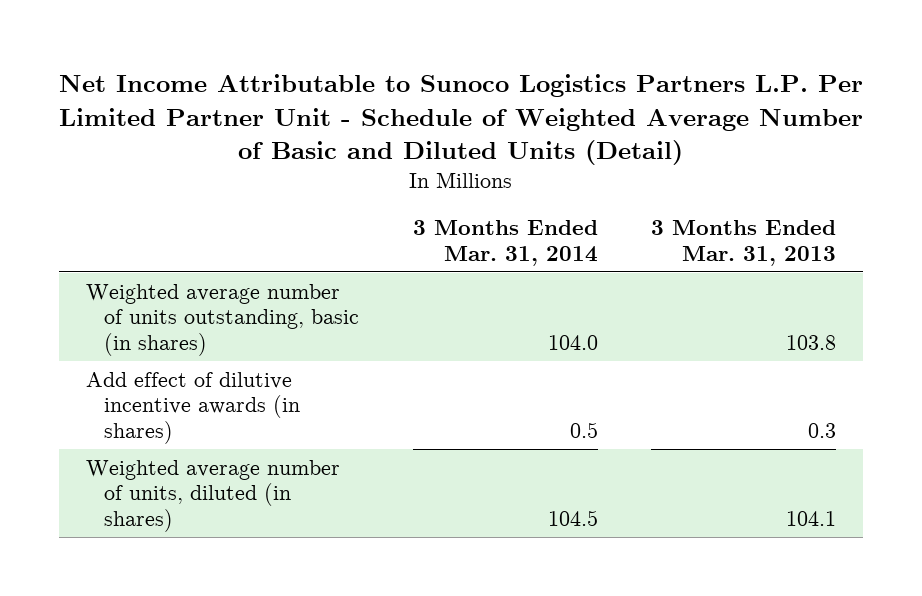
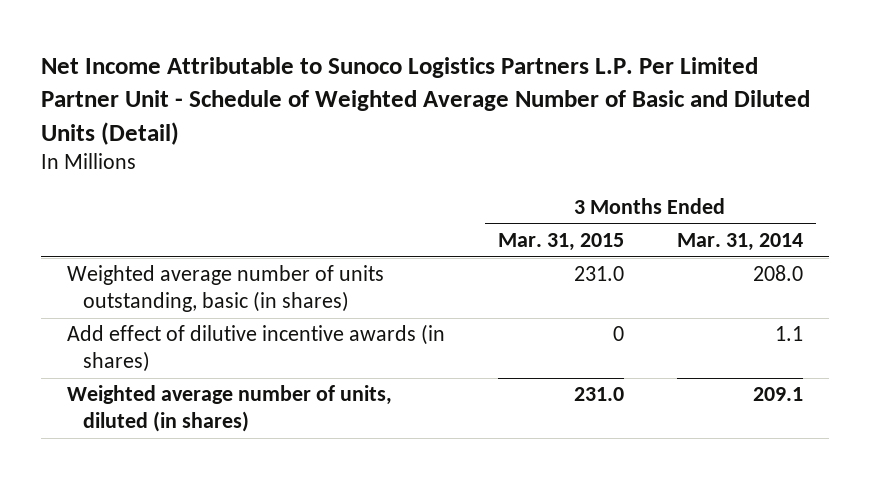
[651,220,837,266] 3 Months Ended Mar. 31, 2013 -> none
none -> [497,233,624,252] Mar. 31, 2015
[547,334,598,350] 104.0 -> [752,265,803,282] 208.0
[569,421,598,438] 0.5 -> [774,326,803,342] 1.1
[547,509,598,526] 104.5 -> [752,387,803,402] 209.1

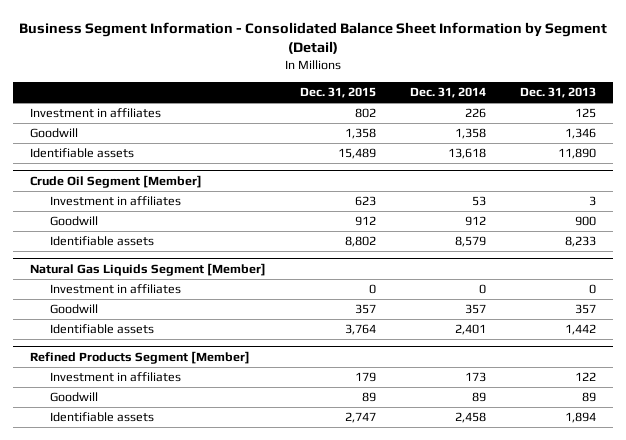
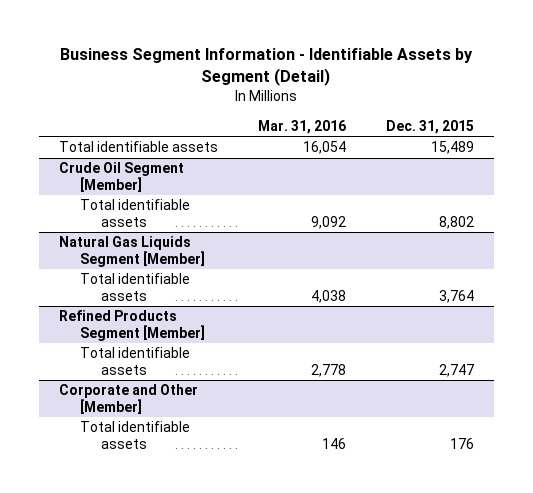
[18,21,607,55] Business Segment Information - Consolidated Balance Sheet Information by Segment (Detail) -> [60,48,474,87] Business Segment Information - Identifiable Assets by Segment (Detail)
[409,87,486,99] Dec. 31, 2014 -> none
[519,87,596,99] Dec. 31, 2013 -> none
none -> [257,119,346,134] Mar. 31, 2016
[30,108,162,119] Investment in affiliates -> none
[30,128,79,139] Goodwill -> none
[30,148,135,159] Identifiable assets -> [58,141,218,153] Total identifiable assets
[49,196,181,207] Investment in affiliates -> none
[49,216,98,227] Goodwill -> none
[49,236,154,247] Identifiable assets -> [79,199,190,227] Total identifiable assets
[49,284,181,295] Investment in affiliates -> none
[49,304,98,315] Goodwill -> none
[49,324,154,335] Identifiable assets -> [79,273,190,301] Total identifiable assets
[49,372,181,383] Investment in affiliates -> none
[49,392,98,403] Goodwill -> none
[49,412,154,423] Identifiable assets -> [79,347,190,375] Total identifiable assets
none -> [58,384,198,414] Corporate and Other [Member]
none -> [79,421,190,449] Total identifiable assets

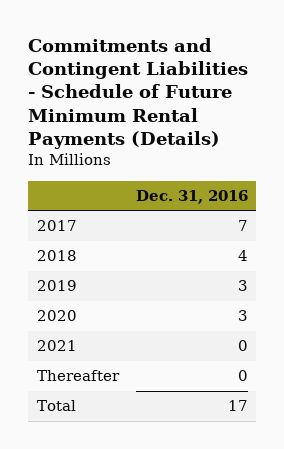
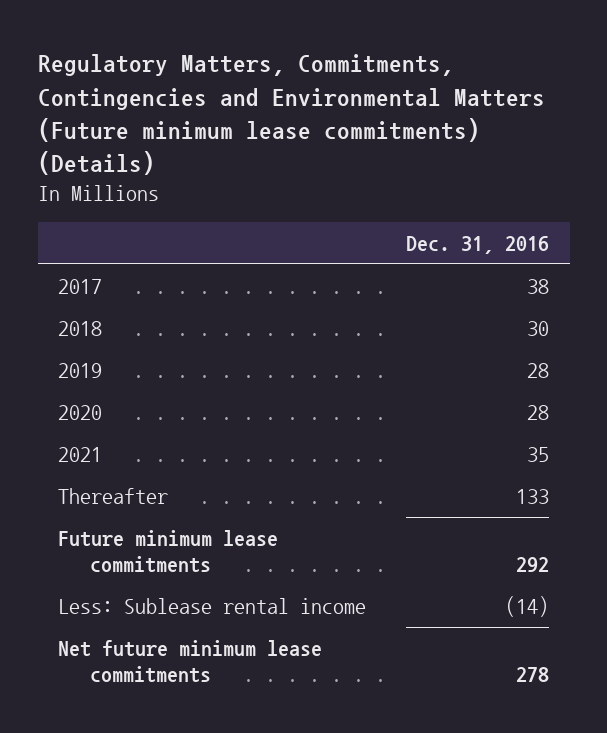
[28,37,249,150] Commitments and Contingent Liabilities - Schedule of Future Minimum Rental Payments (Details) -> [37,54,545,176] Regulatory Matters, Commitments, Contingencies and Environmental Matters (Future minimum lease commitments) (Details)
[36,400,76,412] Total -> none
[237,220,248,232] 7 -> [527,278,550,294] 38
[237,250,248,262] 4 -> [527,320,550,336] 30
[237,280,248,292] 3 -> [527,362,550,378] 28
[237,310,248,322] 3 -> [527,404,550,420] 28
[237,340,248,352] 0 -> [527,446,550,462] 35
[237,370,248,382] 0 -> [516,488,550,504] 133
none -> [57,529,278,573] Future minimum lease commitments
none -> [57,597,366,614] Less: Sublease rental income
none -> [57,639,322,683] Net future minimum lease commitments

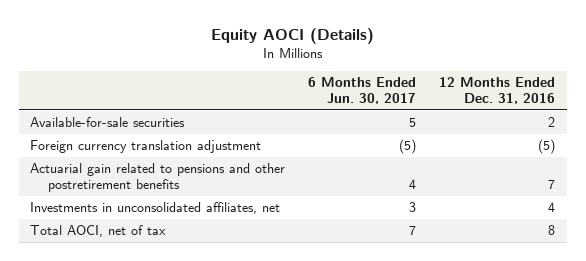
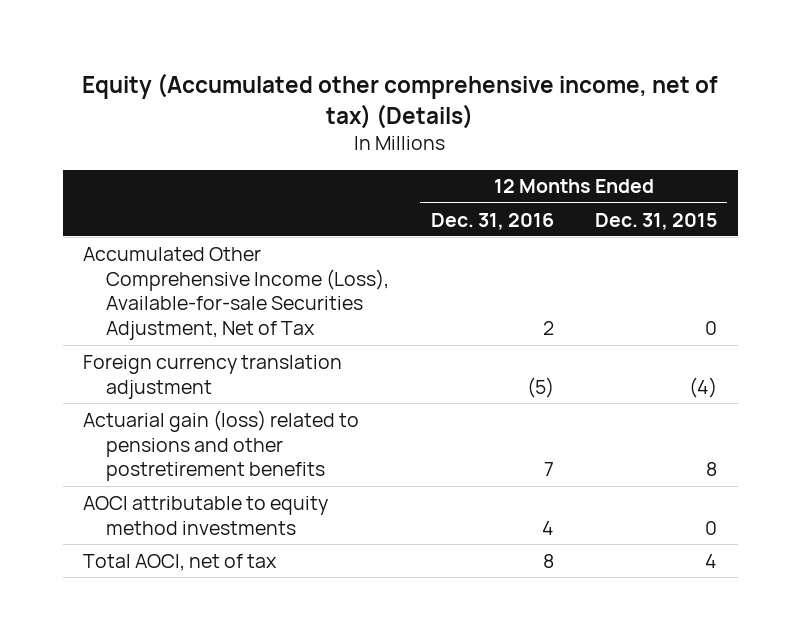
[210,27,374,44] Equity AOCI (Details) -> [82,73,719,129] Equity (Accumulated other comprehensive income, net of tax) (Details)
[308,77,417,104] 6 Months Ended Jun. 30, 2017 -> none
none -> [594,212,717,230] Dec. 31, 2015
[30,117,186,128] Available-for-sale securities -> [83,246,390,341] Accumulated Other Comprehensive Income (Loss), Available-for-sale Securities Adjustment, Net of Tax
[30,163,286,192] Actuarial gain related to pensions and other postretirement benefits -> [83,409,360,482] Actuarial gain (loss) related to pensions and other postretirement benefits
[30,202,281,215] Investments in unconsolidated affiliates, net -> [83,495,329,535] AOCI attributable to equity method investments

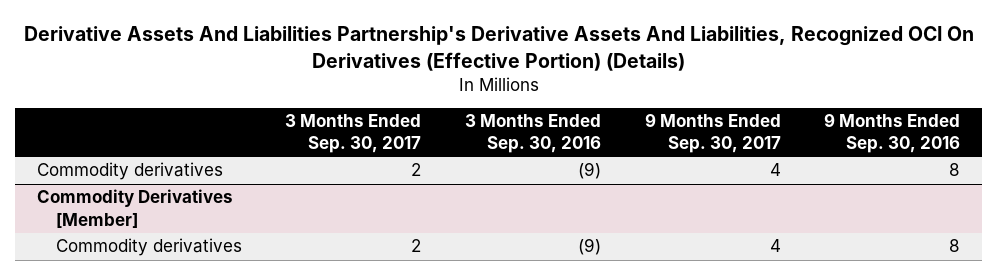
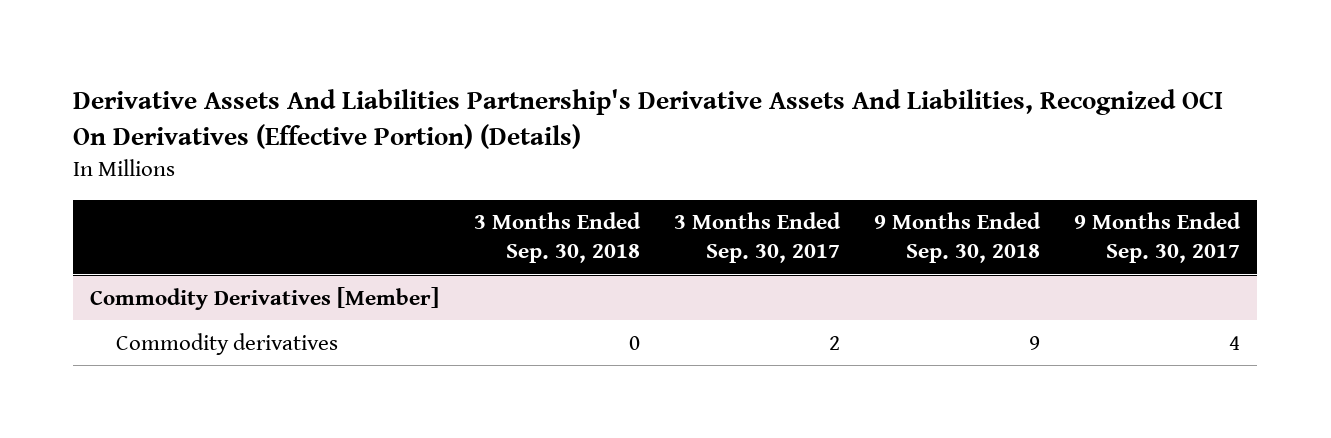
[465,114,602,154] 3 Months Ended Sep. 30, 2016 -> none
[824,113,961,154] 9 Months Ended Sep. 30, 2016 -> none
none -> [473,212,641,264] 3 Months Ended Sep. 30, 2018
none -> [874,212,1042,264] 9 Months Ended Sep. 30, 2018
[36,162,223,181] Commodity derivatives -> none

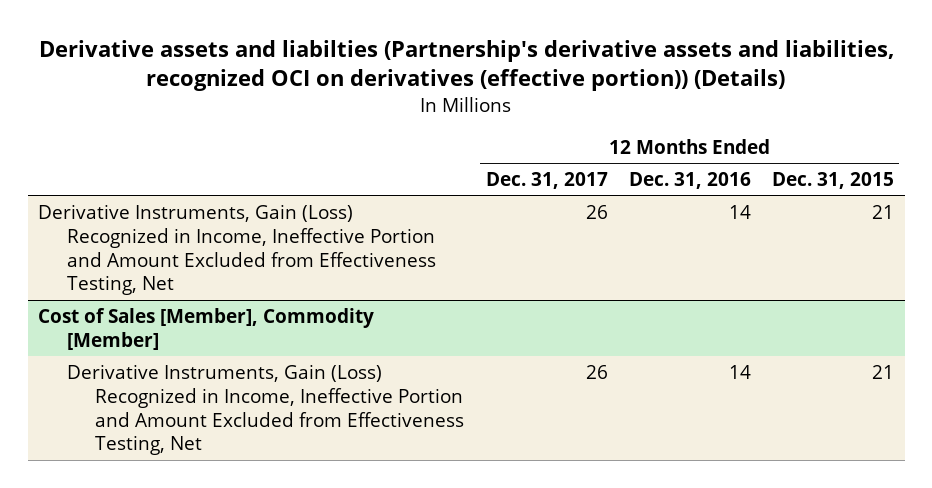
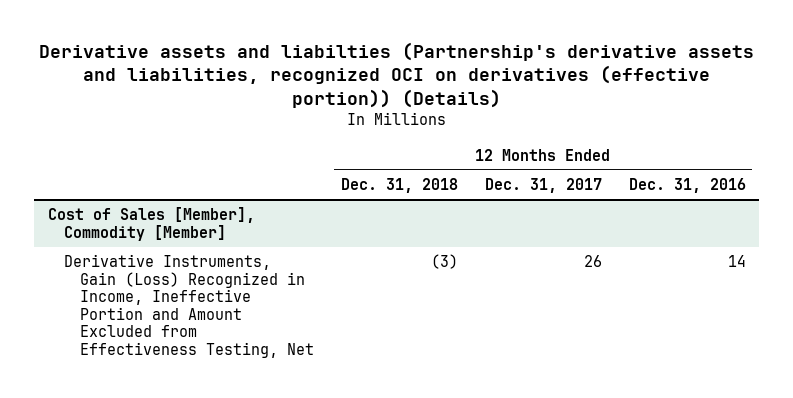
[772,171,895,189] Dec. 31, 2015 -> none
none -> [340,178,458,194] Dec. 31, 2018
[38,203,436,296] Derivative Instruments, Gain (Loss) Recognized in Income, Ineffective Portion and Amount Excluded from Effectiveness Testing, Net -> none

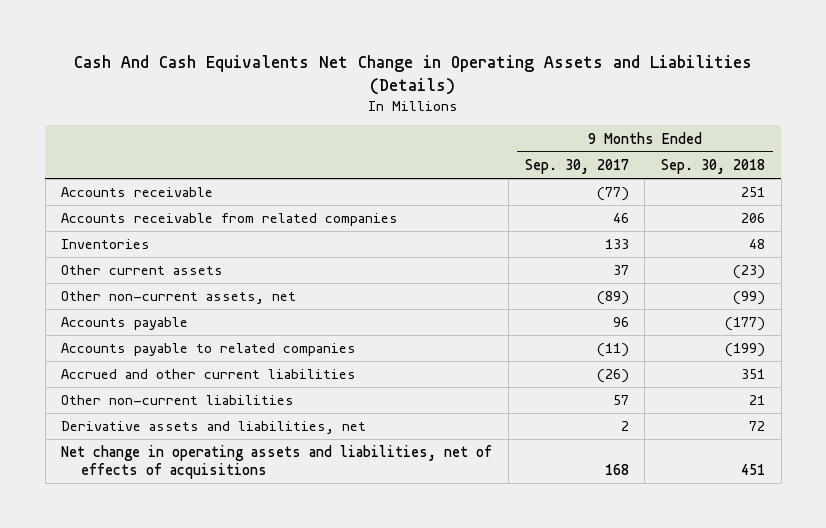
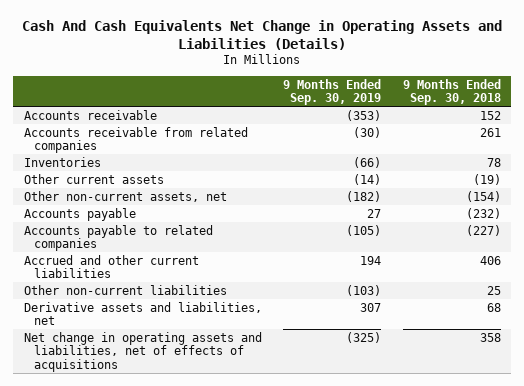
[524,159,629,175] Sep. 30, 2017 -> none
none -> [283,78,382,106] 9 Months Ended Sep. 30, 2019
[741,187,766,198] 251 -> [479,110,501,120] 152
[741,213,766,224] 206 -> [479,127,501,137] 261
[749,239,766,250] 48 -> [486,157,501,167] 78
[733,265,766,280] (23) -> [472,173,501,185] (19)
[733,291,766,306] (99) -> [465,190,501,202] (154)
[725,317,766,332] (177) -> [465,207,501,219] (232)
[725,343,766,358] (199) -> [465,224,501,236] (227)
[741,369,766,380] 351 -> [479,255,501,265] 406
[749,395,766,406] 21 -> [486,285,501,295] 25
[749,421,766,432] 72 -> [486,302,501,312] 68
[741,464,766,476] 451 -> [479,332,501,342] 358

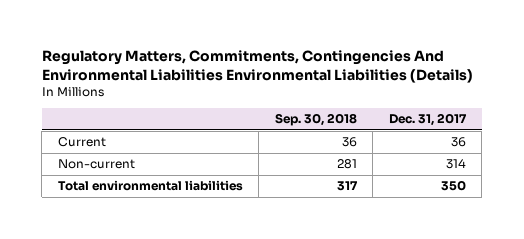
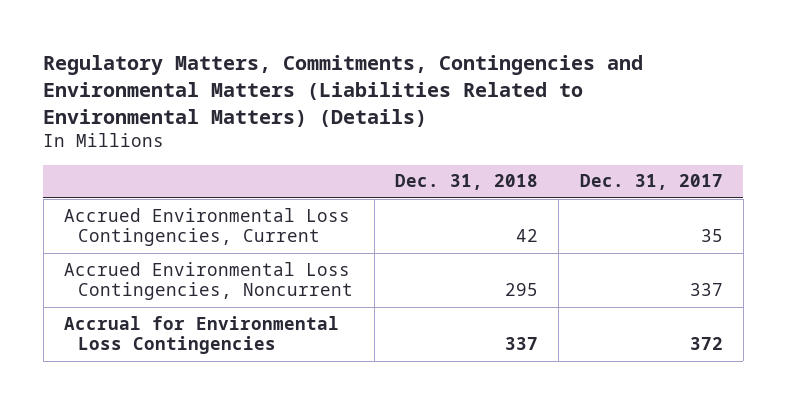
[41,49,473,83] Regulatory Matters, Commitments, Contingencies And Environmental Liabilities Environmental Liabilities (Details) -> [43,55,644,127] Regulatory Matters, Commitments, Contingencies and Environmental Matters (Liabilities Related to Environmental Matters) (Details)
[274,113,357,127] Sep. 30, 2018 -> none
none -> [394,174,538,191] Dec. 31, 2018
[57,159,135,170] Non-current -> none
[57,180,243,192] Total environmental liabilities -> none
[57,137,106,148] Current -> [64,207,351,247] Accrued Environmental Loss Contingencies, Current
[450,137,466,148] 36 -> [700,229,723,243] 35
none -> [64,261,354,301] Accrued Environmental Loss Contingencies, Noncurrent
none -> [64,315,340,355] Accrual for Environmental Loss Contingencies

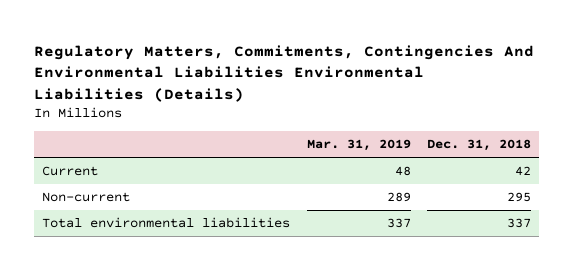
[43,55,644,127] Regulatory Matters, Commitments, Contingencies and Environmental Matters (Liabilities Related to Environmental Matters) (Details) -> [34,44,535,102] Regulatory Matters, Commitments, Contingencies And Environmental Liabilities Environmental Liabilities (Details)
[579,174,723,191] Dec. 31, 2017 -> none
none -> [306,139,411,152] Mar. 31, 2019
[64,207,351,247] Accrued Environmental Loss Contingencies, Current -> [42,166,99,177] Current
[64,261,354,301] Accrued Environmental Loss Contingencies, Noncurrent -> [42,192,131,203] Non-current
[64,315,340,355] Accrual for Environmental Loss Contingencies -> [42,217,291,229] Total environmental liabilities

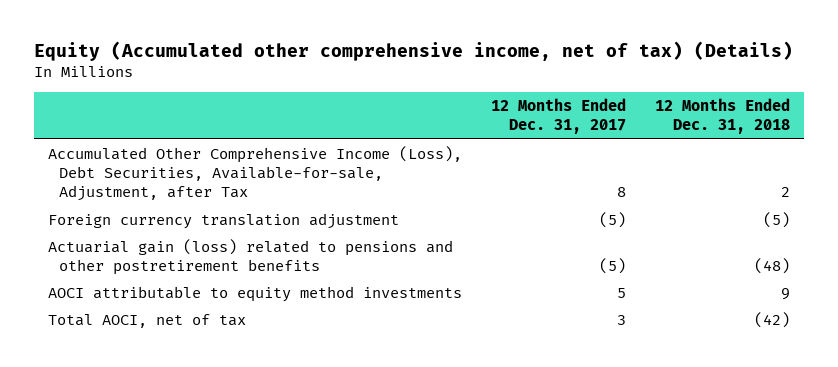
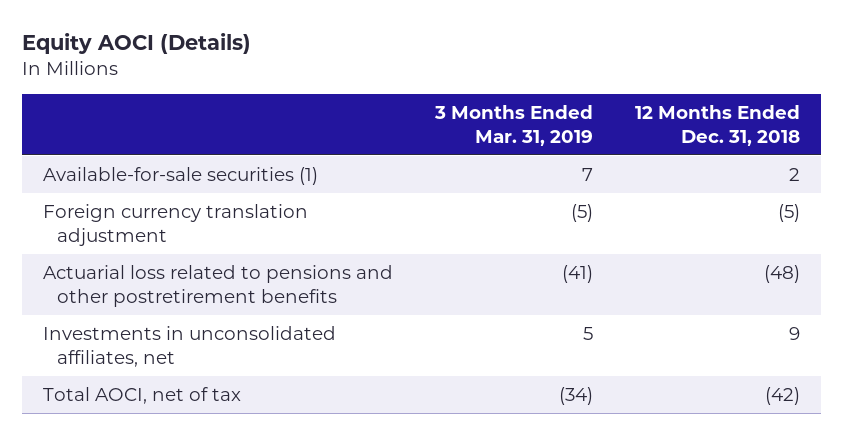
[33,40,793,61] Equity (Accumulated other comprehensive income, net of tax) (Details) -> [21,33,251,55] Equity AOCI (Details)
[490,98,626,135] 12 Months Ended Dec. 31, 2017 -> none
none -> [433,104,593,146] 3 Months Ended Mar. 31, 2019
[47,145,462,202] Accumulated Other Comprehensive Income (Loss), Debt Securities, Available-for-sale, Adjustment, after Tax -> [42,167,318,186] Available-for-sale securities (1)
[47,238,453,276] Actuarial gain (loss) related to pensions and other postretirement benefits -> [42,265,393,308] Actuarial loss related to pensions and other postretirement benefits
[47,285,462,302] AOCI attributable to equity method investments -> [42,326,336,368] Investments in unconsolidated affiliates, net

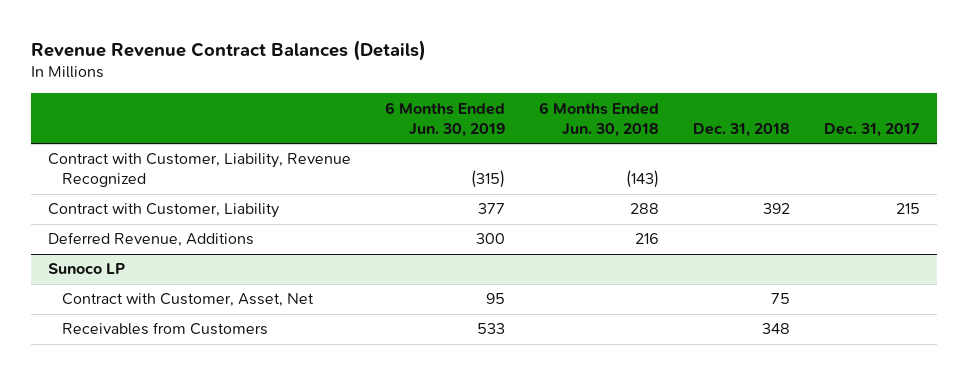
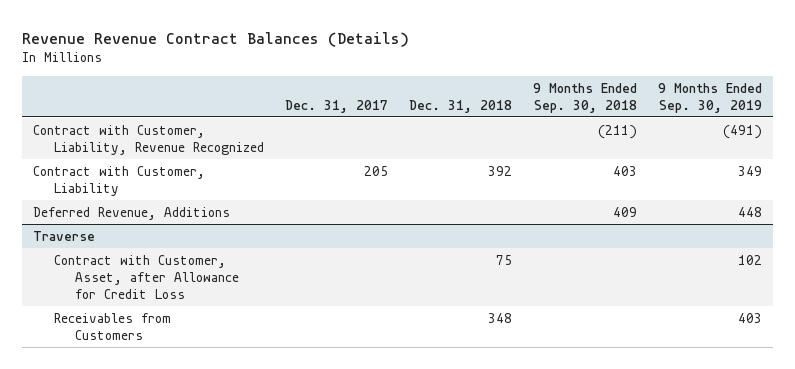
[385,101,506,137] 6 Months Ended Jun. 30, 2019 -> none
[539,101,660,137] 6 Months Ended Jun. 30, 2018 -> none
none -> [533,82,638,113] 9 Months Ended Sep. 30, 2018
none -> [658,82,763,113] 9 Months Ended Sep. 30, 2019
[896,203,921,215] 215 -> [364,165,389,176] 205
[48,263,126,275] Sunoco LP -> none
none -> [32,230,95,241] Traverse
[62,293,315,308] Contract with Customer, Asset, Net -> [53,254,239,299] Contract with Customer, Asset, after Allowance for Credit Loss

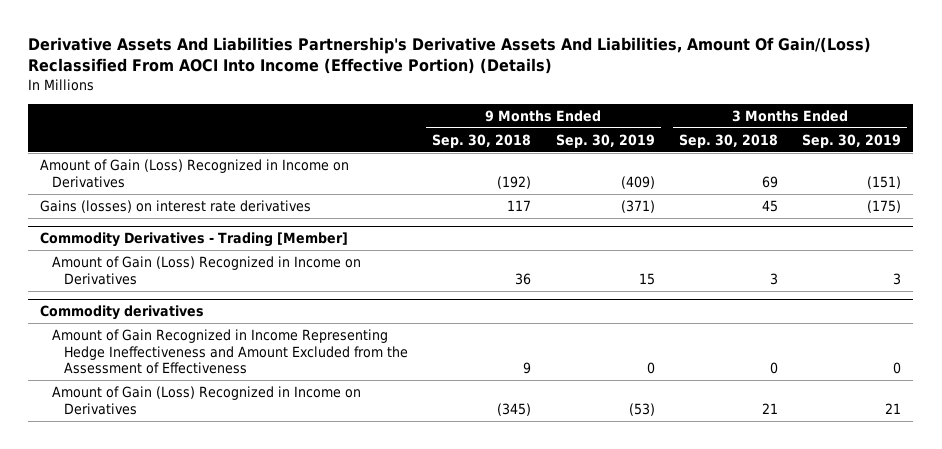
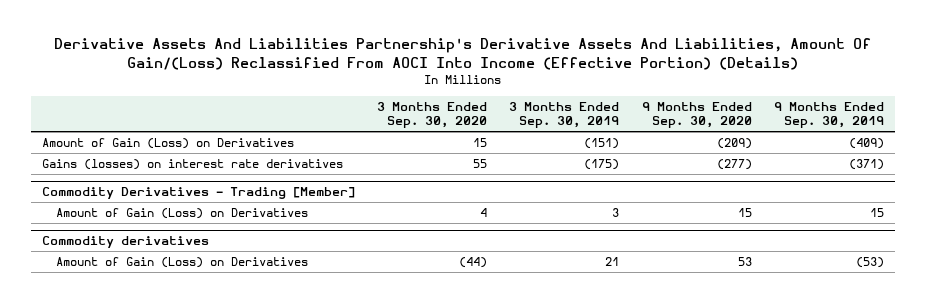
[432,133,532,148] Sep. 30, 2018 -> none
[678,133,778,148] Sep. 30, 2018 -> none
none -> [377,101,488,129] 3 Months Ended Sep. 30, 2020
none -> [641,101,752,129] 9 Months Ended Sep. 30, 2020
[40,159,350,188] Amount of Gain (Loss) Recognized in Income on Derivatives -> [41,138,294,150] Amount of Gain (Loss) on Derivatives
[52,256,362,285] Amount of Gain (Loss) Recognized in Income on Derivatives -> [56,208,309,220] Amount of Gain (Loss) on Derivatives
[52,329,408,375] Amount of Gain Recognized in Income Representing Hedge Ineffectiveness and Amount Excluded from the Assessment of Effectiveness -> none
[52,386,362,415] Amount of Gain (Loss) Recognized in Income on Derivatives -> [56,257,309,269] Amount of Gain (Loss) on Derivatives

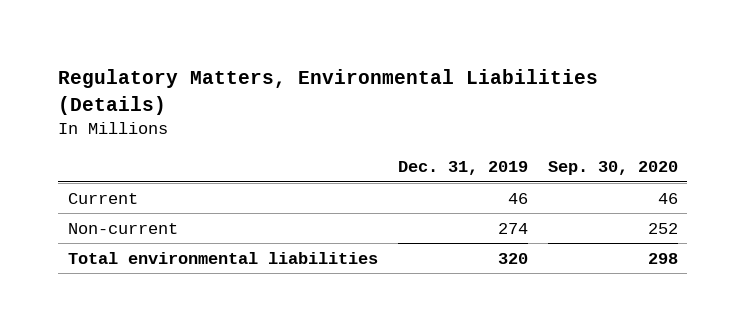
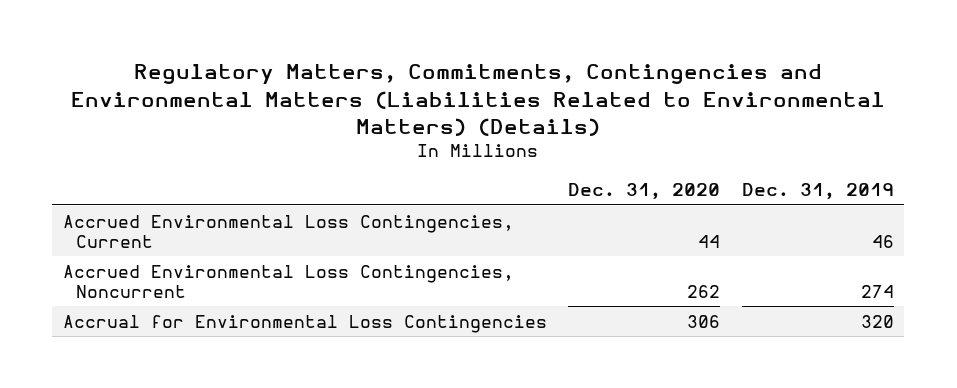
[57,69,598,115] Regulatory Matters, Environmental Liabilities (Details) -> [71,64,886,136] Regulatory Matters, Commitments, Contingencies and Environmental Matters (Liabilities Related to Environmental Matters) (Details)
[547,161,678,176] Sep. 30, 2020 -> none
none -> [568,183,721,201] Dec. 31, 2020
[67,192,138,204] Current -> [62,214,514,248] Accrued Environmental Loss Contingencies, Current
[67,222,178,234] Non-current -> [62,264,514,298] Accrued Environmental Loss Contingencies, Noncurrent
[67,251,378,264] Total environmental liabilities -> [62,314,547,333] Accrual for Environmental Loss Contingencies

